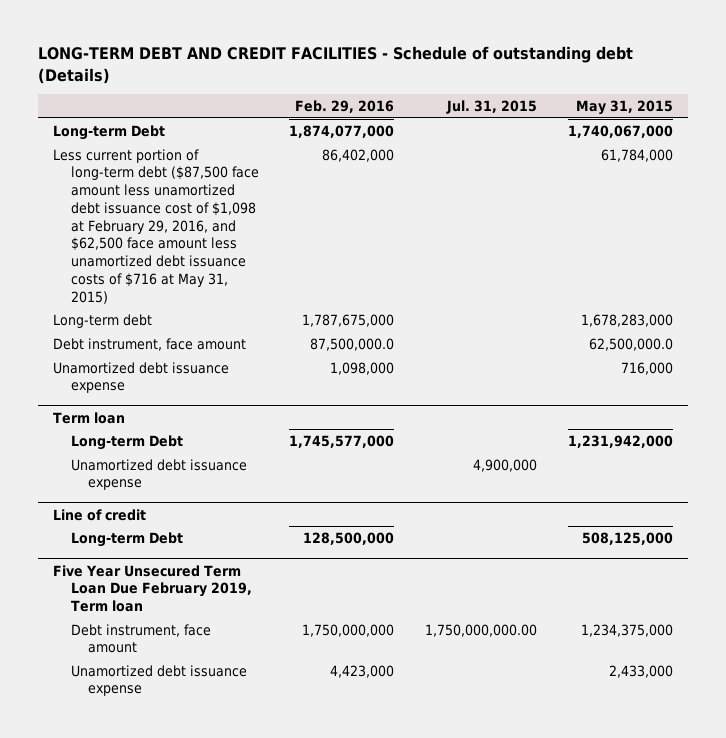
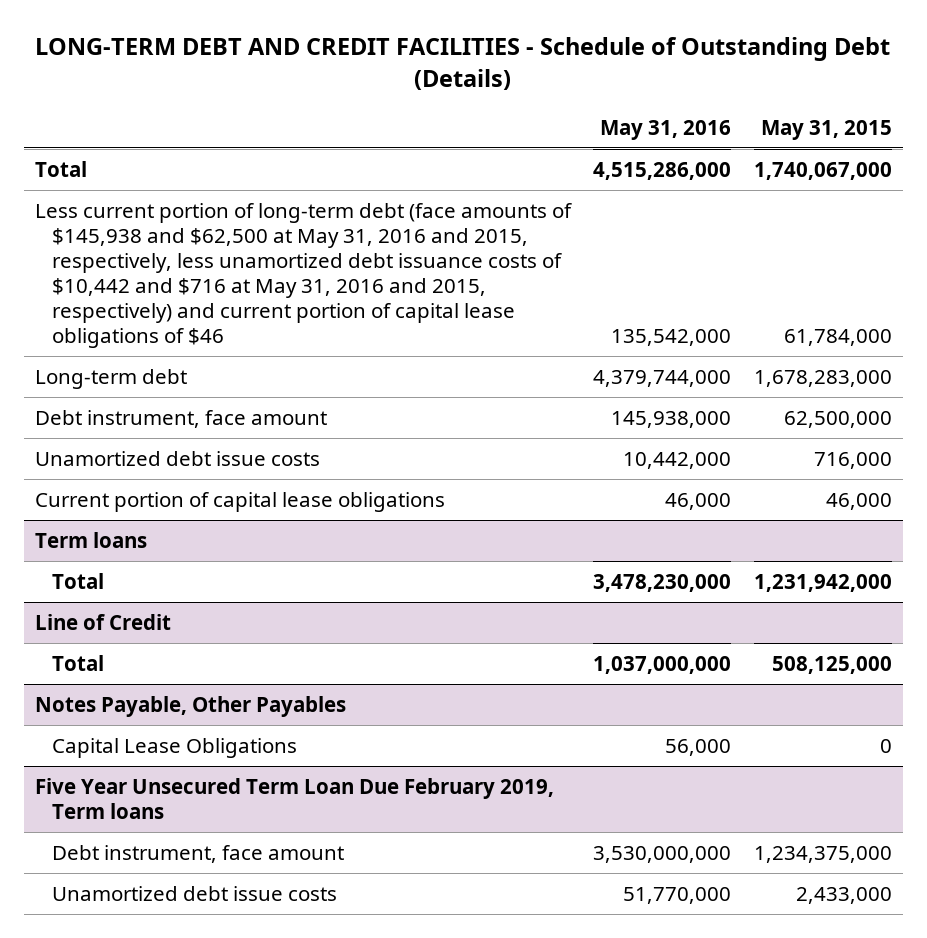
[38,46,634,84] LONG-TERM DEBT AND CREDIT FACILITIES - Schedule of outstanding debt (Details) -> [35,37,891,90] LONG-TERM DEBT AND CREDIT FACILITIES - Schedule of Outstanding Debt (Details)
[295,100,395,114] Feb. 29, 2016 -> none
[446,100,538,115] Jul. 31, 2015 -> none
none -> [600,119,732,140] May 31, 2016
[53,124,166,140] Long-term Debt -> [34,160,87,177] Total
[53,148,259,304] Less current portion of long-term debt ($87,500 face amount less unamortized debt issuance cost of $1,098 at February 29, 2016, and $62,500 face amount less unamortized debt issuance costs of $716 at May 31, 2015) -> [34,202,572,348] Less current portion of long-term debt (face amounts of $145,938 and $62,500 at May 31, 2016 and 2015, respectively, less unamortized debt issuance costs of $10,442 and $716 at May 31, 2016 and 2015, respectively) and current portion of capital lease obligations of $46
[70,458,247,491] Unamortized debt issuance expense -> none
[588,337,673,351] 62,500,000.0 -> [783,410,892,428] 62,500,000
[53,361,230,394] Unamortized debt issuance expense -> [34,450,320,466] Unamortized debt issue costs
none -> [34,491,445,512] Current portion of capital lease obligations
[53,411,126,424] Term loan -> [34,531,147,548] Term loans
[70,434,183,450] Long-term Debt -> [52,572,105,589] Total
[53,508,147,521] Line of credit -> [34,613,171,630] Line of Credit
[70,531,183,547] Long-term Debt -> [52,654,105,671] Total
none -> [34,695,346,717] Notes Payable, Other Payables
none -> [52,737,298,758] Capital Lease Obligations
[53,564,252,613] Five Year Unsecured Term Loan Due February 2019, Term loan -> [34,777,554,819] Five Year Unsecured Term Loan Due February 2019, Term loans
[70,664,247,697] Unamortized debt issuance expense -> [52,885,338,901] Unamortized debt issue costs

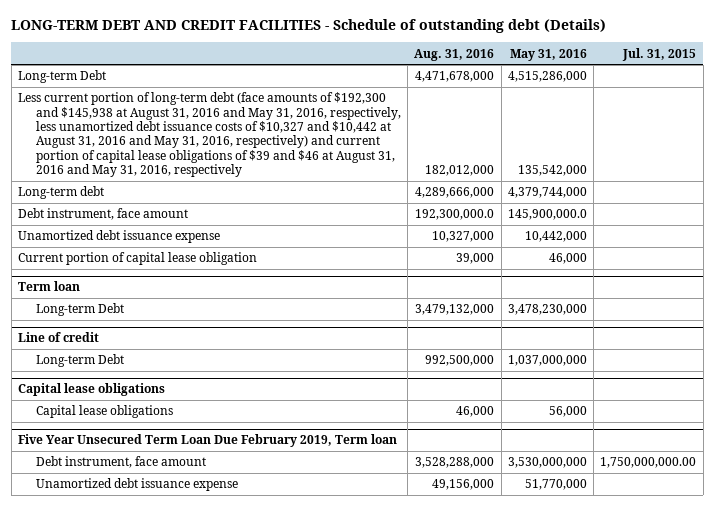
[35,37,891,90] LONG-TERM DEBT AND CREDIT FACILITIES - Schedule of Outstanding Debt (Details) -> [11,19,607,34] LONG-TERM DEBT AND CREDIT FACILITIES - Schedule of outstanding debt (Details)
[760,119,892,140] May 31, 2015 -> none
none -> [414,48,495,61] Aug. 31, 2016
none -> [622,47,697,61] Jul. 31, 2015
[34,160,87,177] Total -> [18,70,107,84] Long-term Debt
[34,202,572,348] Less current portion of long-term debt (face amounts of $145,938 and $62,500 at May 31, 2016 and 2015, respectively, less unamortized debt issuance costs of $10,442 and $716 at May 31, 2016 and 2015, respectively) and current portion of capital lease obligations of $46 -> [18,92,401,178] Less current portion of long-term debt (face amounts of $192,300 and $145,938 at August 31, 2016 and May 31, 2016, respectively, less unamortized debt issuance costs of $10,327 and $10,442 at August 31, 2016 and May 31, 2016, respectively) and current portion of capital lease obligations of $39 and $46 at August 31, 2016 and May 31, 2016, respectively
[611,410,732,428] 145,938,000 -> [507,209,587,221] 145,900,000.0
[34,450,320,466] Unamortized debt issue costs -> [18,230,221,244] Unamortized debt issuance expense
[34,491,445,512] Current portion of capital lease obligations -> [18,252,258,266] Current portion of capital lease obligation
[34,531,147,548] Term loans -> [18,281,81,292] Term loan
[52,572,105,589] Total -> [35,303,124,317] Long-term Debt
[34,613,171,630] Line of Credit -> [18,332,100,343] Line of credit
[52,654,105,671] Total -> [35,354,124,368] Long-term Debt
[34,695,346,717] Notes Payable, Other Payables -> [18,383,166,397] Capital lease obligations
[52,737,298,758] Capital Lease Obligations -> [35,405,173,419] Capital lease obligations
[34,777,554,819] Five Year Unsecured Term Loan Due February 2019, Term loans -> [18,434,398,448] Five Year Unsecured Term Loan Due February 2019, Term loan
[52,885,338,901] Unamortized debt issue costs -> [35,478,238,492] Unamortized debt issuance expense

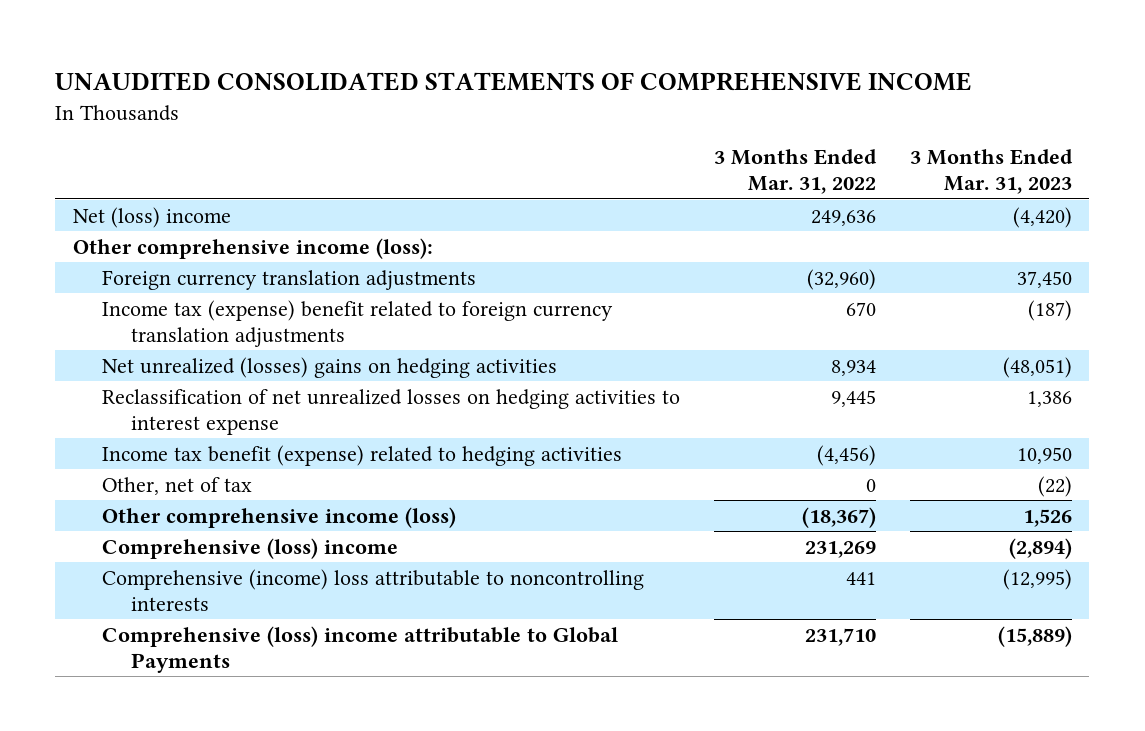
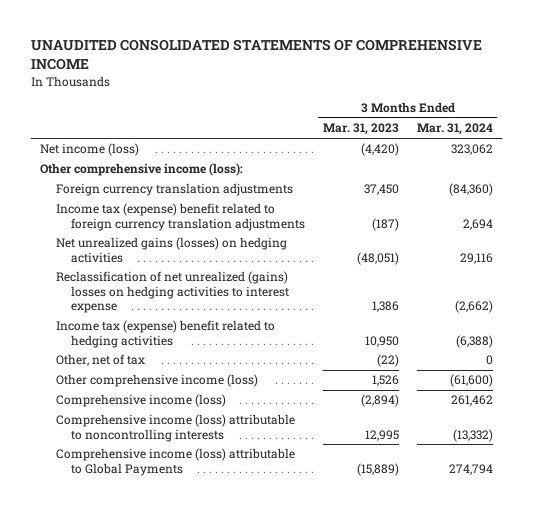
[714,149,878,195] 3 Months Ended Mar. 31, 2022 -> none
none -> [416,123,493,136] Mar. 31, 2024
[72,206,231,228] Net (loss) income -> [40,143,140,157] Net income (loss)
[101,356,557,378] Net unrealized (losses) gains on hedging activities -> [55,237,287,263] Net unrealized gains (losses) on hedging activities
[101,388,680,435] Reclassification of net unrealized losses on hedging activities to interest expense -> [55,271,289,314] Reclassification of net unrealized (gains) losses on hedging activities to interest expense
[101,444,622,466] Income tax benefit (expense) related to hedging activities -> [55,320,275,348] Income tax (expense) benefit related to hedging activities
[101,537,398,559] Comprehensive (loss) income -> [55,394,226,408] Comprehensive income (loss)
[101,568,644,611] Comprehensive (income) loss attributable to noncontrolling interests -> [55,414,295,442] Comprehensive income (loss) attributable to noncontrolling interests
[1003,568,1073,590] (12,995) -> [364,429,399,441] 12,995
[101,625,618,673] Comprehensive (loss) income attributable to Global Payments -> [55,448,295,476] Comprehensive income (loss) attributable to Global Payments

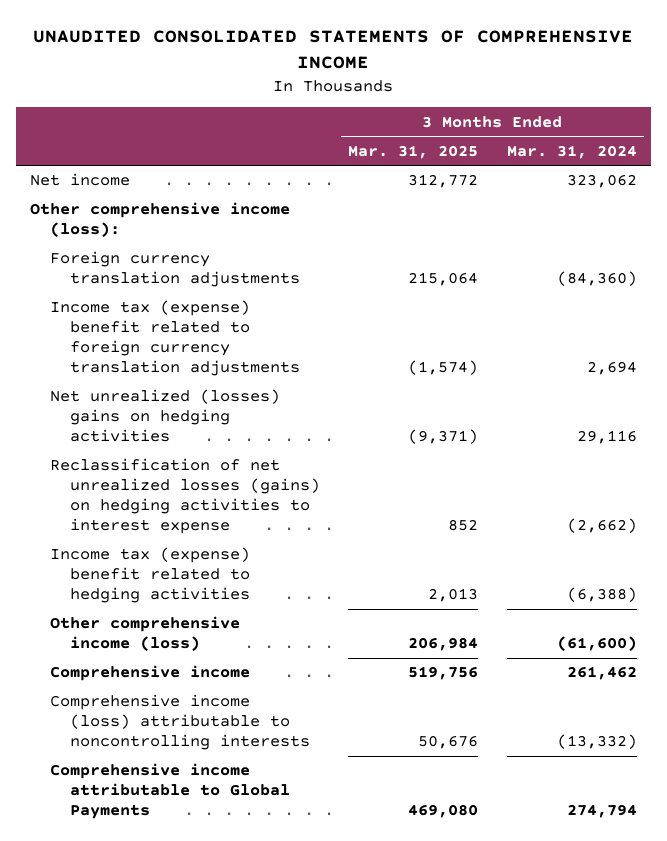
[322,123,399,136] Mar. 31, 2023 -> none
none -> [348,144,479,159] Mar. 31, 2025
[40,143,140,157] Net income (loss) -> [29,173,130,187] Net income
[55,237,287,263] Net unrealized gains (losses) on hedging activities -> [49,389,280,443] Net unrealized (losses) gains on hedging activities
[55,271,289,314] Reclassification of net unrealized (gains) losses on hedging activities to interest expense -> [49,458,320,535] Reclassification of net unrealized losses (gains) on hedging activities to interest expense
[55,354,145,367] Other, net of tax -> none
[55,394,226,408] Comprehensive income (loss) -> [49,665,250,682] Comprehensive income
[55,448,295,476] Comprehensive income (loss) attributable to Global Payments -> [49,763,290,820] Comprehensive income attributable to Global Payments

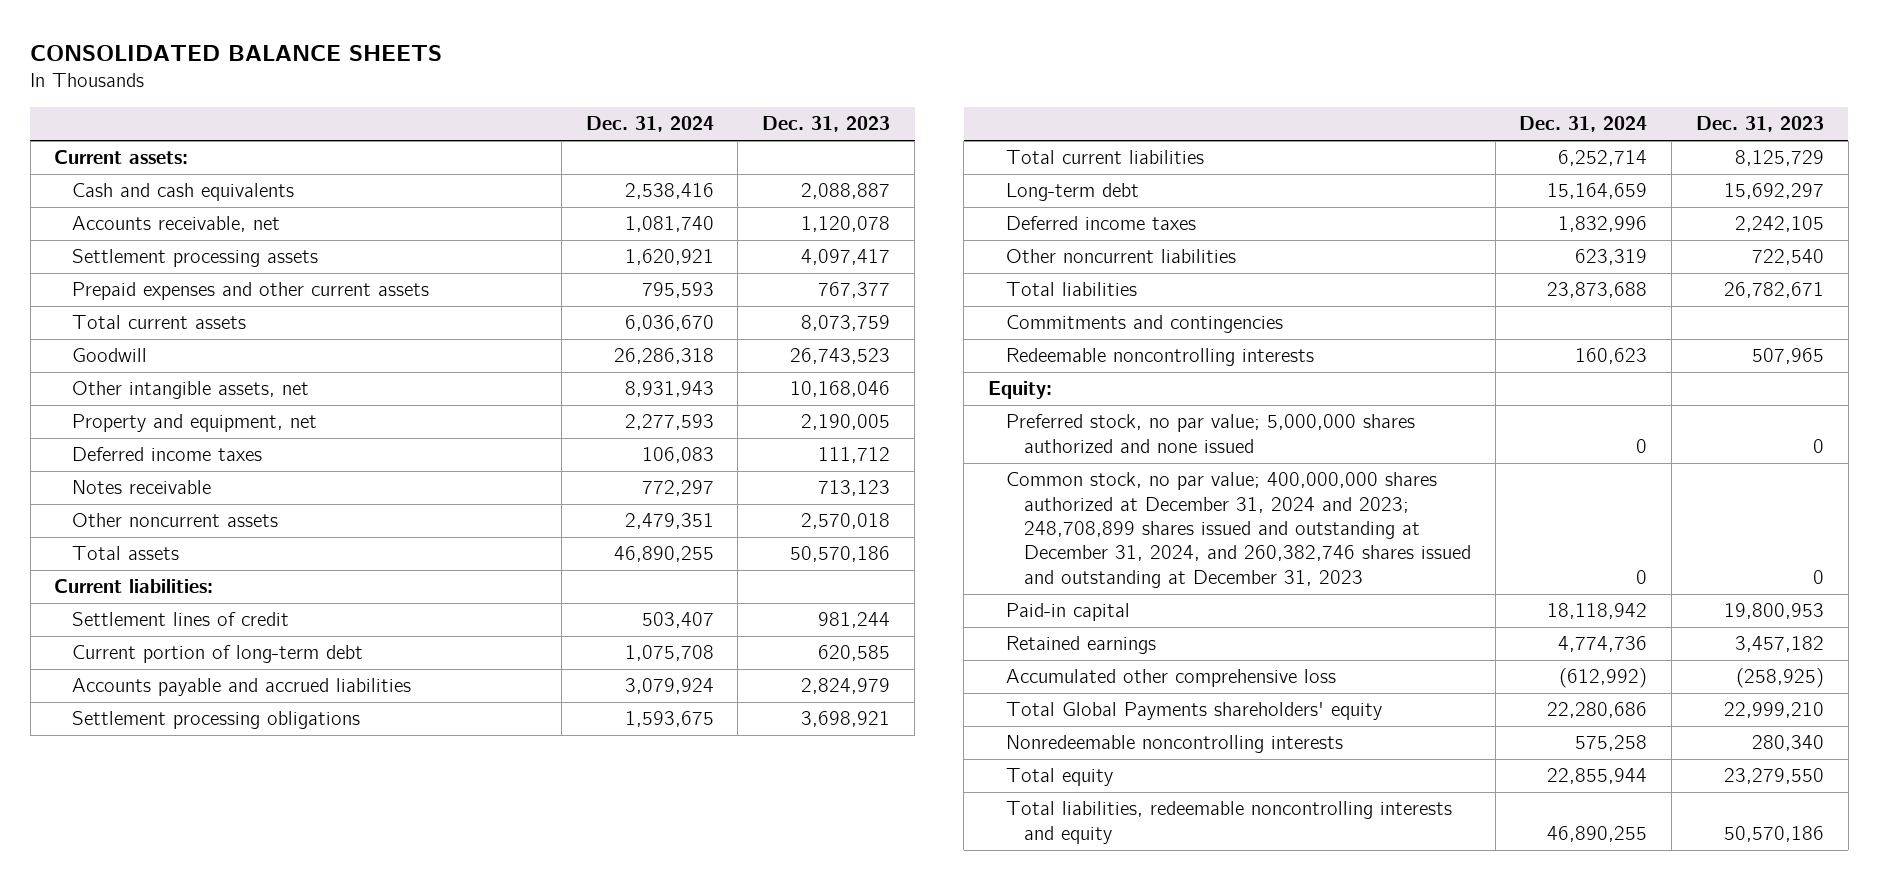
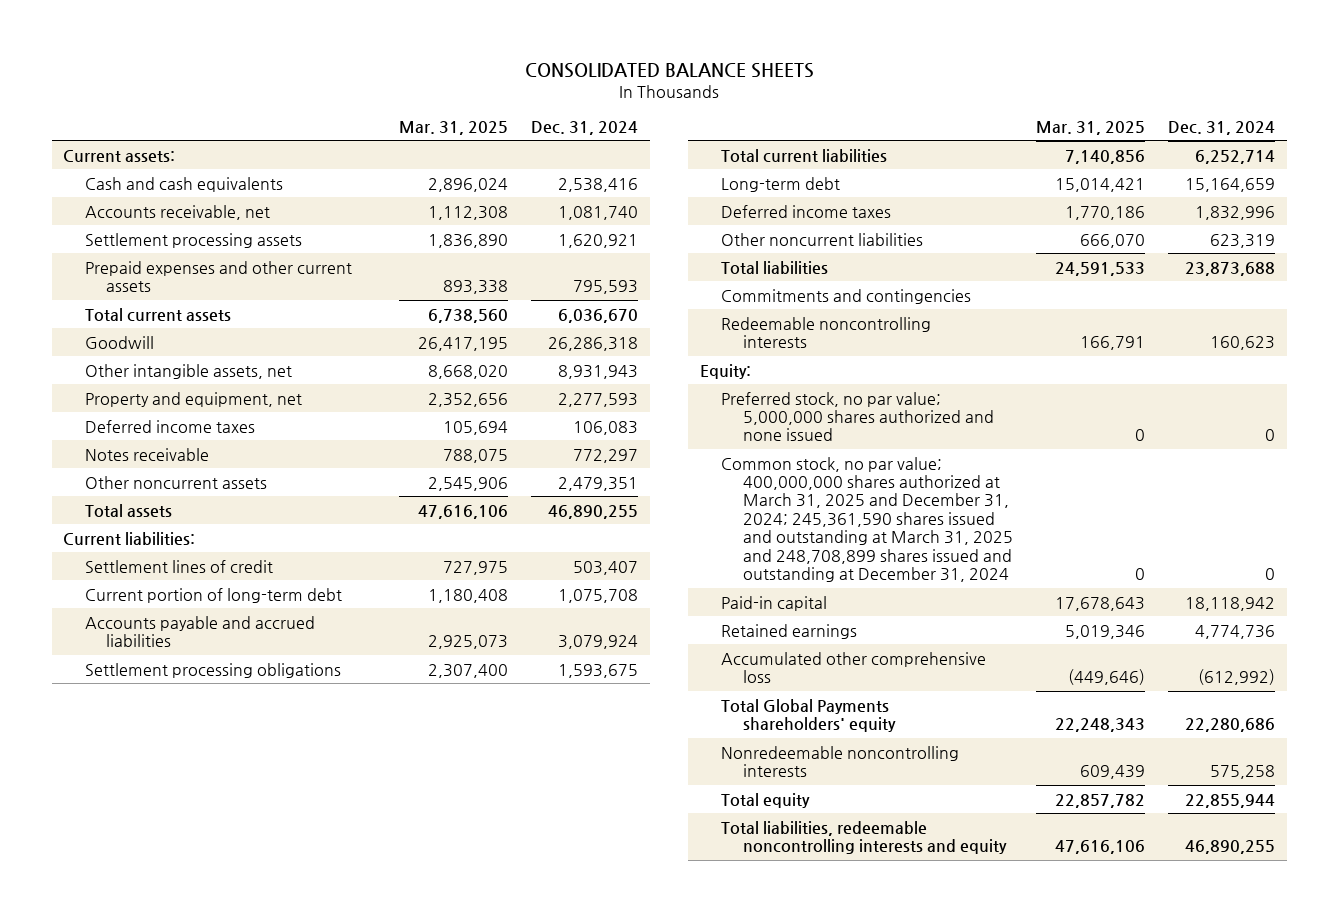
[762,116,891,133] Dec. 31, 2023 -> none
none -> [399,120,509,135] Mar. 31, 2025
[1005,472,1471,588] Common stock, no par value; 400,000,000 shares authorized at December 31, 2024 and 2023; 248,708,899 shares issued and outstanding at December 31, 2024, and 260,382,746 shares issued and outstanding at December 31, 2023 -> [721,456,1013,583] Common stock, no par value; 400,000,000 shares authorized at March 31, 2025 and December 31, 2024; 245,361,590 shares issued and outstanding at March 31, 2025 and 248,708,899 shares issued and outstanding at December 31, 2024

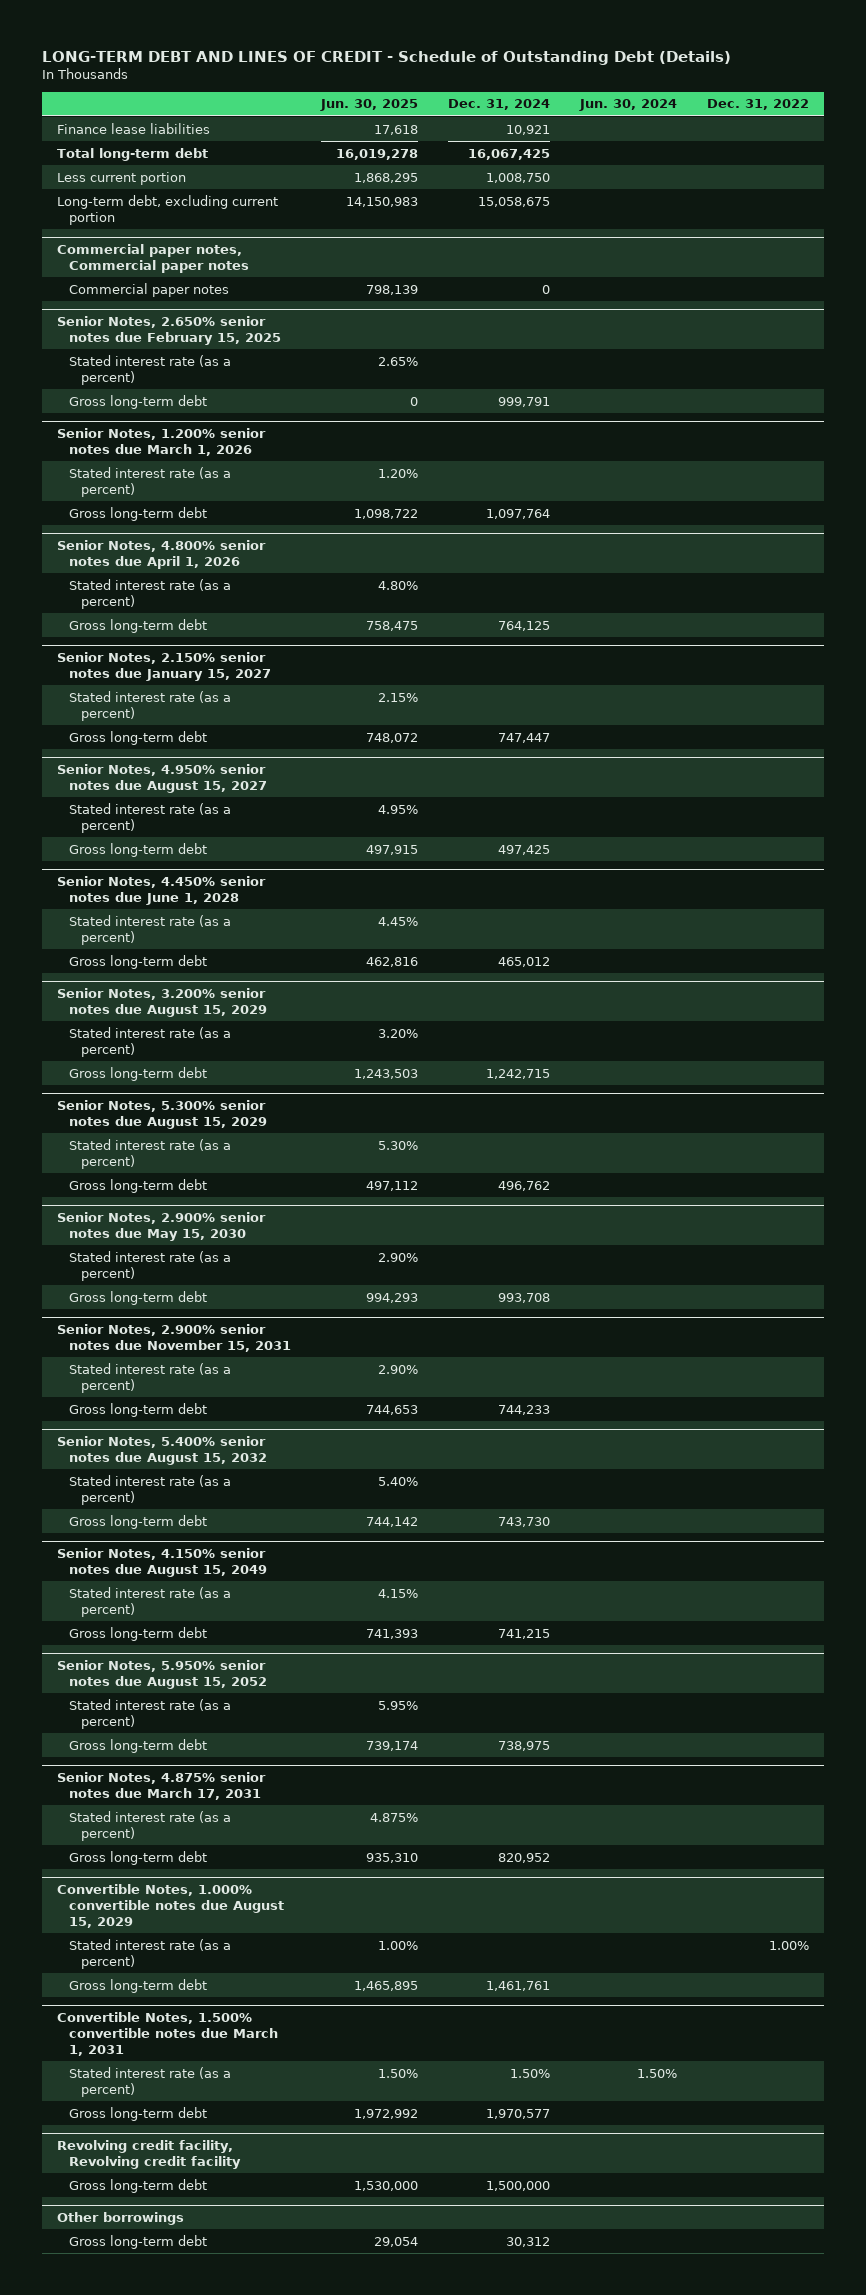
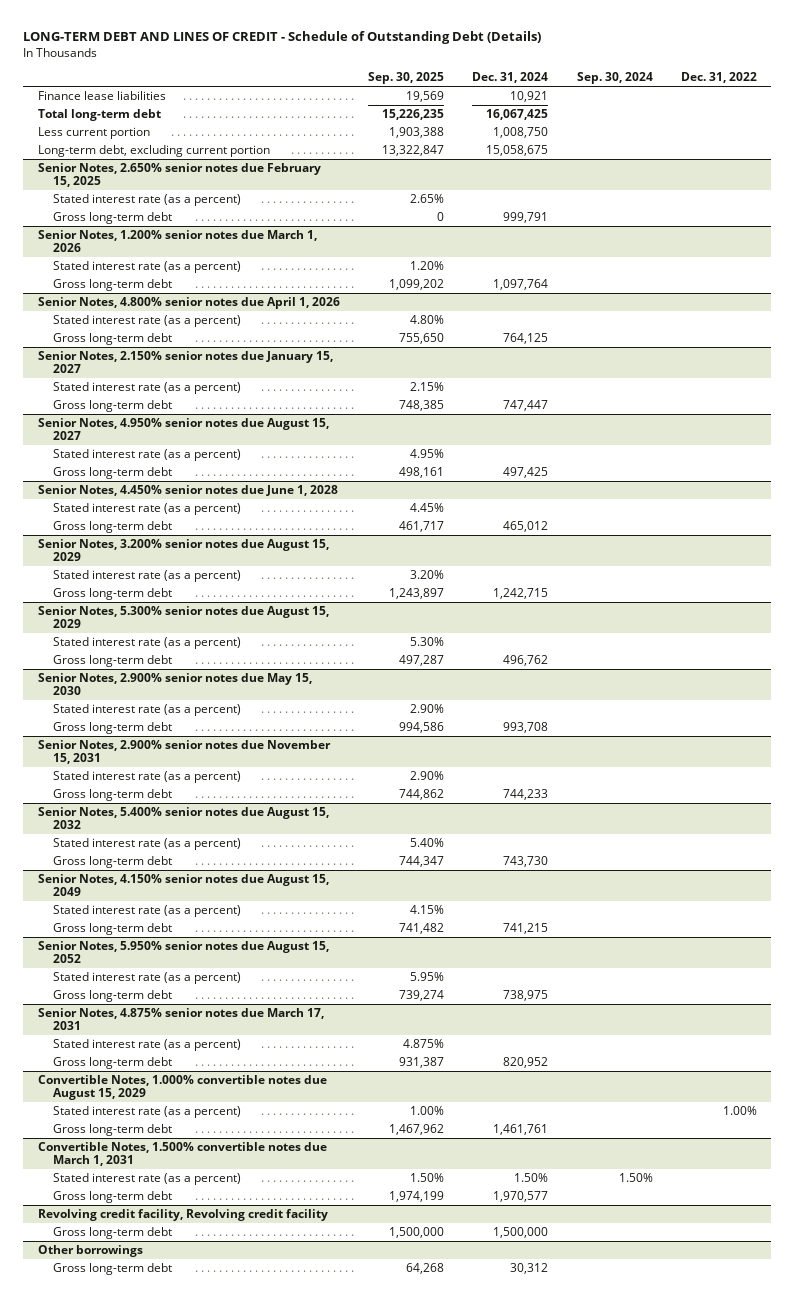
[319,99,418,112] Jun. 30, 2025 -> none
[579,99,678,112] Jun. 30, 2024 -> none
none -> [368,72,445,85] Sep. 30, 2025
none -> [576,72,653,85] Sep. 30, 2024
[56,243,249,273] Commercial paper notes, Commercial paper notes -> none
[68,282,229,297] Commercial paper notes -> none

